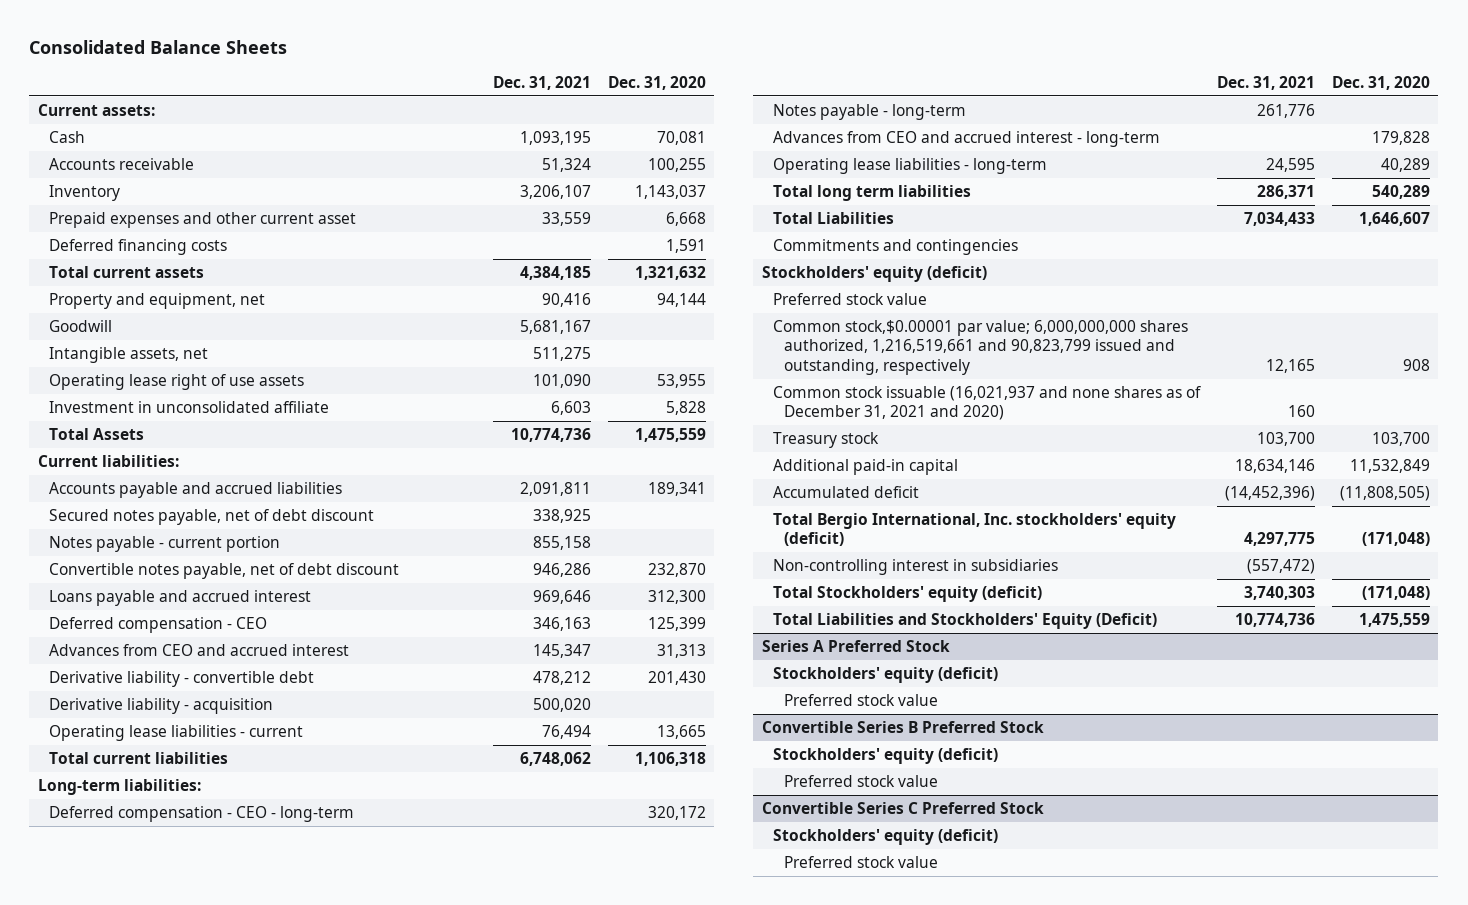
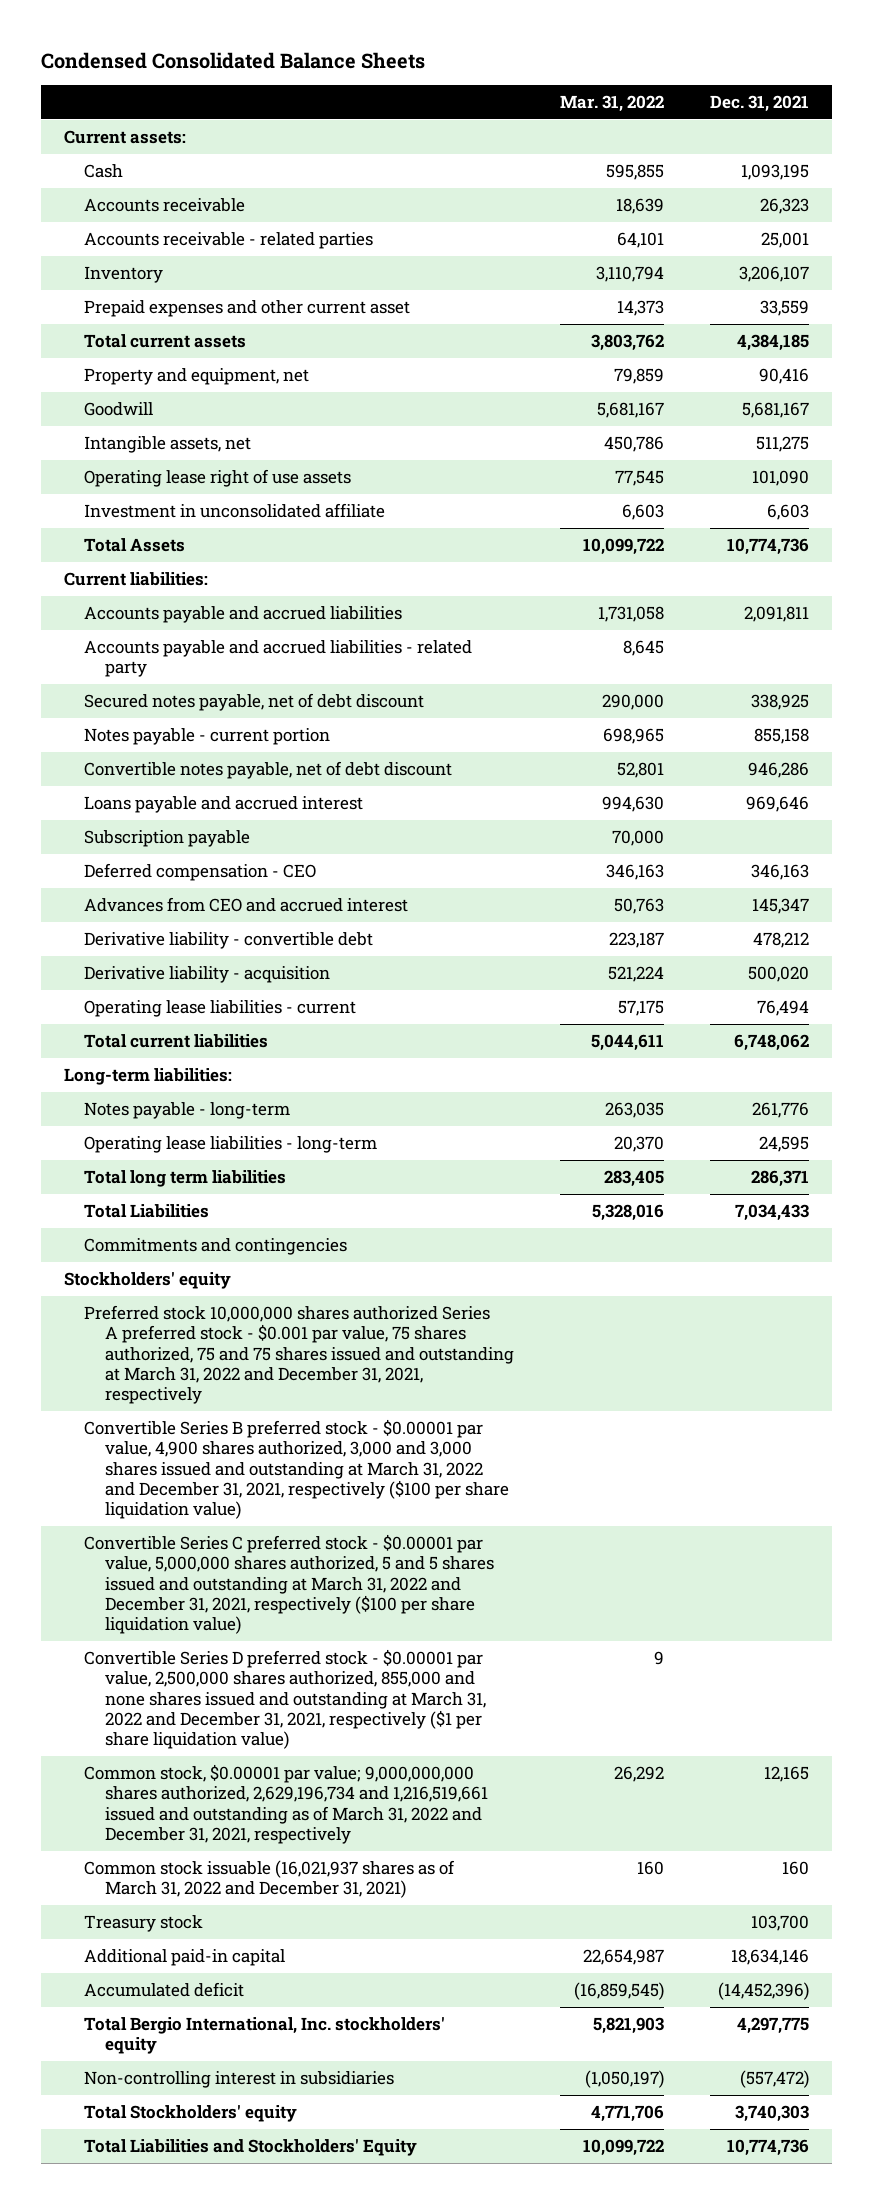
[29,39,288,54] Consolidated Balance Sheets -> [41,51,426,69] Condensed Consolidated Balance Sheets
[607,76,706,91] Dec. 31, 2020 -> none
none -> [559,94,664,112] Mar. 31, 2022
[542,157,592,172] 51,324 -> [759,197,809,214] 26,323
none -> [84,231,374,249] Accounts receivable - related parties
[49,238,228,255] Deferred financing costs -> none
none -> [84,639,473,678] Accounts payable and accrued liabilities - related party
none -> [84,829,251,847] Subscription payable
[49,805,355,822] Deferred compensation - CEO - long-term -> none
[773,130,1161,147] Advances from CEO and accrued interest - long-term -> none
[761,265,987,282] Stockholders' equity (deficit) -> [64,1271,232,1289] Stockholders' equity
[773,292,928,305] Preferred stock value -> [84,1304,514,1405] Preferred stock 10,000,000 shares authorized Series A preferred stock - $0.001 par value, 75 shares authorized, 75 and 75 shares issued and outstanding at March 31, 2022 and December 31, 2021, respectively
none -> [84,1418,509,1520] Convertible Series B preferred stock - $0.00001 par value, 4,900 shares authorized, 3,000 and 3,000 shares issued and outstanding at March 31, 2022 and December 31, 2021, respectively ($100 per share liquidation value)
none -> [84,1533,494,1635] Convertible Series C preferred stock - $0.00001 par value, 5,000,000 shares authorized, 5 and 5 shares issued and outstanding at March 31, 2022 and December 31, 2021, respectively ($100 per share liquidation value)
none -> [84,1648,486,1750] Convertible Series D preferred stock - $0.00001 par value, 2,500,000 shares authorized, 855,000 and none shares issued and outstanding at March 31, 2022 and December 31, 2021, respectively ($1 per share liquidation value)
[773,319,1189,375] Common stock,$0.00001 par value; 6,000,000,000 shares authorized, 1,216,519,661 and 90,823,799 issued and outstanding, respectively -> [84,1763,488,1845] Common stock, $0.00001 par value; 9,000,000,000 shares authorized, 2,629,196,734 and 1,216,519,661 issued and outstanding as of March 31, 2022 and December 31, 2021, respectively
[773,385,1202,421] Common stock issuable (16,021,937 and none shares as of December 31, 2021 and 2020) -> [84,1859,456,1899] Common stock issuable (16,021,937 shares as of March 31, 2022 and December 31, 2021)
[773,512,1177,547] Total Bergio International, Inc. stockholders' equity (deficit) -> [84,2016,446,2055] Total Bergio International, Inc. stockholders' equity
[761,639,950,652] Series A Preferred Stock -> none
[773,666,999,683] Stockholders' equity (deficit) -> none
[784,693,939,706] Preferred stock value -> none
[761,720,1044,733] Convertible Series B Preferred Stock -> none
[773,747,999,764] Stockholders' equity (deficit) -> none
[784,774,939,787] Preferred stock value -> none
[761,801,1044,814] Convertible Series C Preferred Stock -> none
[773,828,999,845] Stockholders' equity (deficit) -> none
[784,855,939,868] Preferred stock value -> none
[773,585,1043,602] Total Stockholders' equity (deficit) -> [84,2104,298,2122] Total Stockholders' equity
[773,612,1158,629] Total Liabilities and Stockholders' Equity (Deficit) -> [84,2138,418,2156] Total Liabilities and Stockholders' Equity

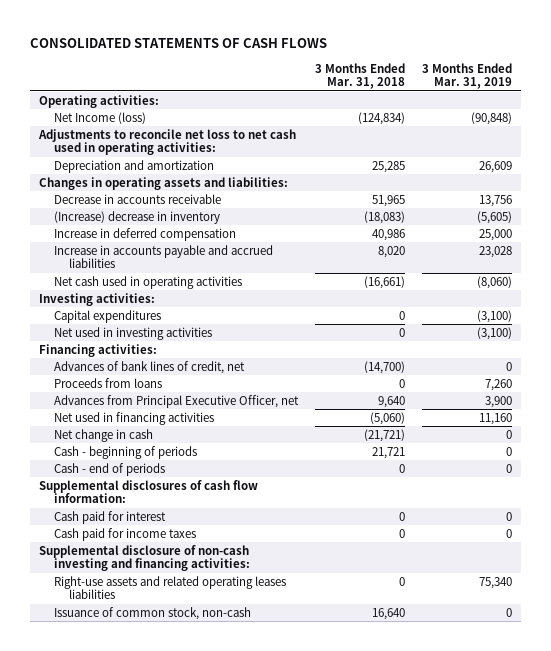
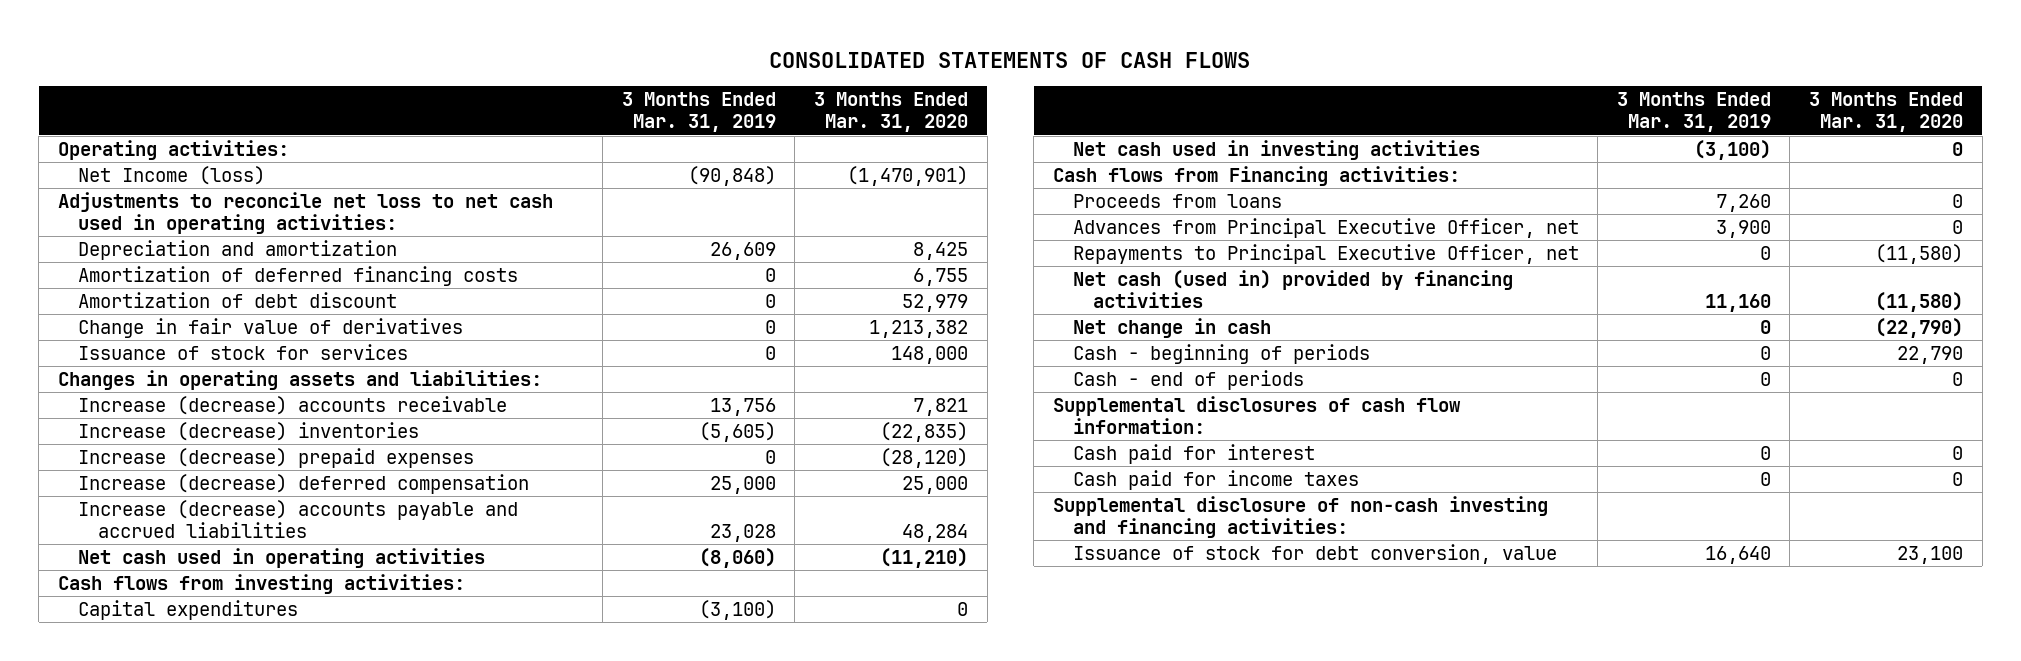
[315,62,406,90] 3 Months Ended Mar. 31, 2018 -> none
none -> [814,92,969,133] 3 Months Ended Mar. 31, 2020
none -> [77,266,518,287] Amortization of deferred financing costs
none -> [77,292,397,309] Amortization of debt discount
none -> [77,318,463,339] Change in fair value of derivatives
none -> [77,344,408,361] Issuance of stock for services
[54,193,222,204] Decrease in accounts receivable -> [77,396,507,416] Increase (decrease) accounts receivable
[54,210,221,224] (Increase) decrease in inventory -> [77,422,419,442] Increase (decrease) inventories
none -> [77,448,474,469] Increase (decrease) prepaid expenses
[54,227,237,241] Increase in deferred compensation -> [77,474,529,495] Increase (decrease) deferred compensation
[54,244,274,269] Increase in accounts payable and accrued liabilities -> [77,500,518,538] Increase (decrease) accounts payable and accrued liabilities
[39,292,156,306] Investing activities: -> [57,574,465,595] Cash flows from investing activities:
[54,360,246,374] Advances of bank lines of credit, net -> none
[54,326,213,340] Net used in investing activities -> [1072,140,1480,161] Net cash used in investing activities
[39,343,158,357] Financing activities: -> [1052,166,1460,187] Cash flows from Financing activities:
none -> [1072,244,1579,265] Repayments to Principal Executive Officer, net
[54,411,215,425] Net used in financing activities -> [1072,270,1513,308] Net cash (used in) provided by financing activities
[54,575,287,600] Right-use assets and related operating leases liabilities -> none
[54,606,252,620] Issuance of common stock, non-cash -> none
none -> [1072,544,1557,565] Issuance of stock for debt conversion, value

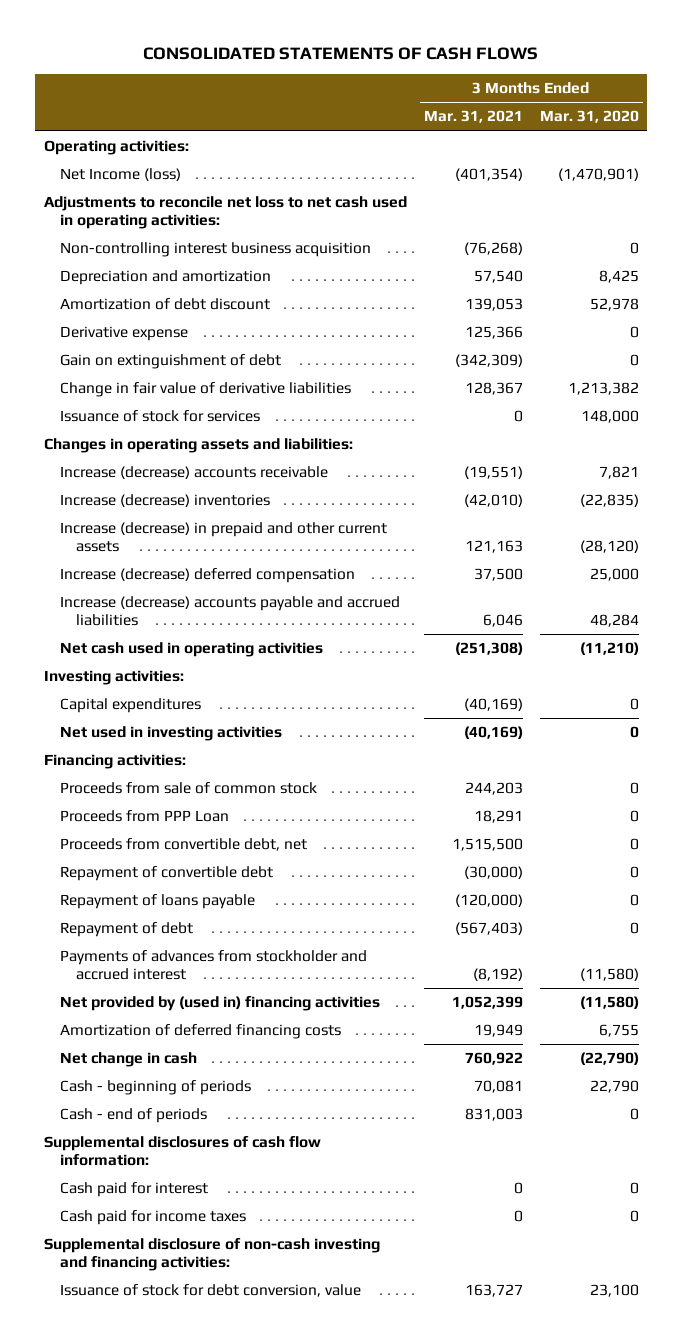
[621,92,776,133] 3 Months Ended Mar. 31, 2019 -> none
none -> [423,110,523,124] Mar. 31, 2021
none -> [59,242,371,258] Non-controlling interest business acquisition
[902,294,969,313] 52,979 -> [589,298,639,312] 52,978
none -> [59,326,188,342] Derivative expense
none -> [59,354,281,370] Gain on extinguishment of debt
[77,318,463,339] Change in fair value of derivatives -> [59,382,351,398] Change in fair value of derivative liabilities
[77,448,474,469] Increase (decrease) prepaid expenses -> [59,522,387,553] Increase (decrease) in prepaid and other current assets
[57,574,465,595] Cash flows from investing activities: -> [43,670,184,686] Investing activities:
[1072,218,1579,239] Advances from Principal Executive Officer, net -> none
[1072,140,1480,161] Net cash used in investing activities -> [59,726,282,742] Net used in investing activities
[1052,166,1460,187] Cash flows from Financing activities: -> [43,754,186,770] Financing activities:
none -> [59,782,317,795] Proceeds from sale of common stock
[1072,194,1282,209] Proceeds from loans -> [59,810,229,823] Proceeds from PPP Loan
none -> [59,838,307,852] Proceeds from convertible debt, net
none -> [59,866,273,882] Repayment of convertible debt
none -> [59,894,255,910] Repayment of loans payable
none -> [59,922,193,938] Repayment of debt
[1072,244,1579,265] Repayments to Principal Executive Officer, net -> [59,950,367,981] Payments of advances from stockholder and accrued interest
[1072,270,1513,308] Net cash (used in) provided by financing activities -> [59,996,380,1012] Net provided by (used in) financing activities
[77,266,518,287] Amortization of deferred financing costs -> [59,1024,341,1040] Amortization of deferred financing costs

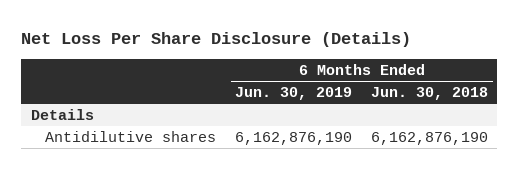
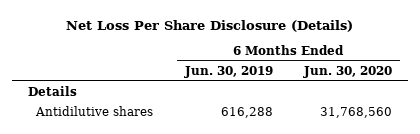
[371,87,489,101] Jun. 30, 2018 -> none
none -> [303,66,393,79] Jun. 30, 2020
[235,131,353,145] 6,162,876,190 -> [220,107,273,119] 616,288

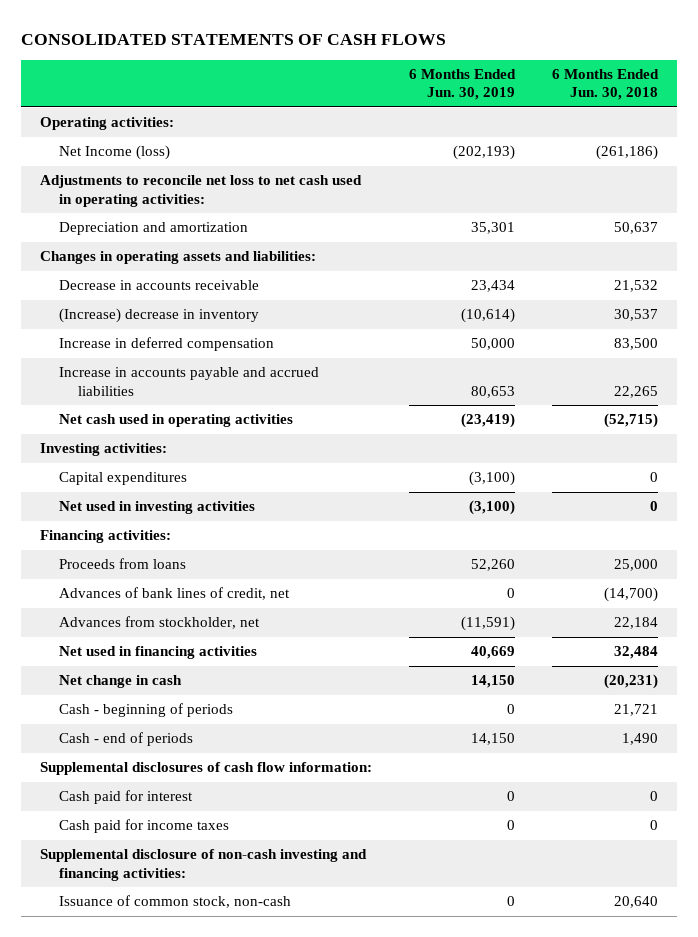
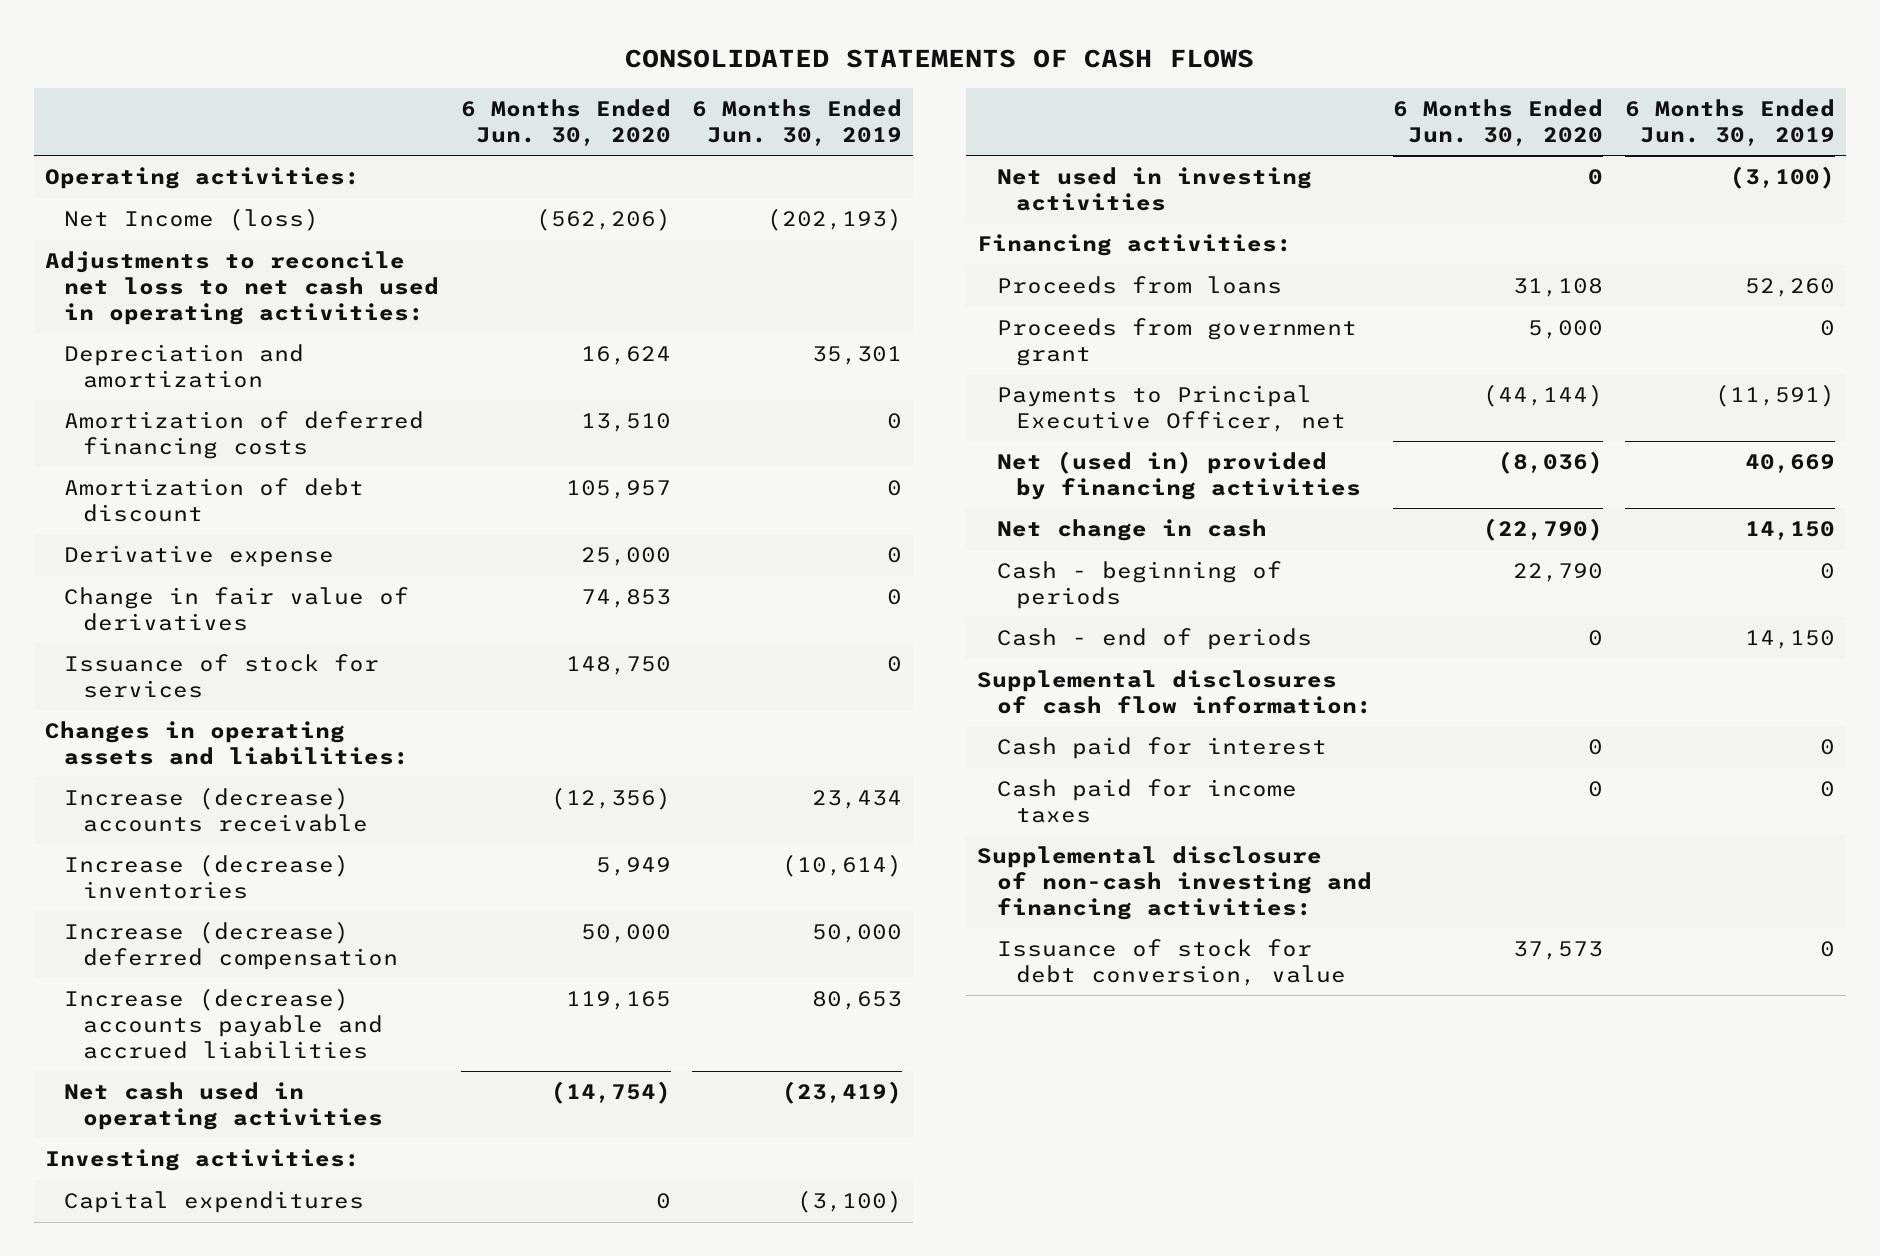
[552,69,660,101] 6 Months Ended Jun. 30, 2018 -> none
none -> [460,99,671,146] 6 Months Ended Jun. 30, 2020
none -> [63,411,424,460] Amortization of deferred financing costs
none -> [63,478,364,523] Amortization of debt discount
none -> [63,545,334,568] Derivative expense
none -> [63,587,409,632] Change in fair value of derivatives
none -> [63,654,379,699] Issuance of stock for services
[58,280,259,291] Decrease in accounts receivable -> [63,787,369,833] Increase (decrease) accounts receivable
[58,308,259,324] (Increase) decrease in inventory -> [63,854,349,900] Increase (decrease) inventories
[58,337,274,352] Increase in deferred compensation -> [63,921,399,971] Increase (decrease) deferred compensation
[58,367,319,396] Increase in accounts payable and accrued liabilities -> [63,988,384,1059] Increase (decrease) accounts payable and accrued liabilities
[58,587,290,601] Advances of bank lines of credit, net -> none
none -> [996,318,1357,367] Proceeds from government grant
[58,616,260,630] Advances from stockholder, net -> [996,385,1346,433] Payments to Principal Executive Officer, net
[58,646,257,660] Net used in financing activities -> [996,451,1361,501] Net (used in) provided by financing activities
[58,895,291,909] Issuance of common stock, non-cash -> [996,939,1346,987] Issuance of stock for debt conversion, value

